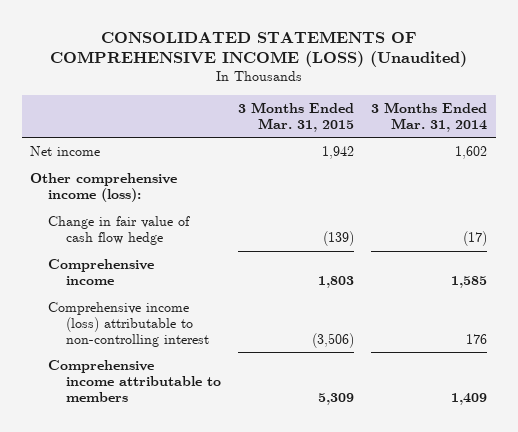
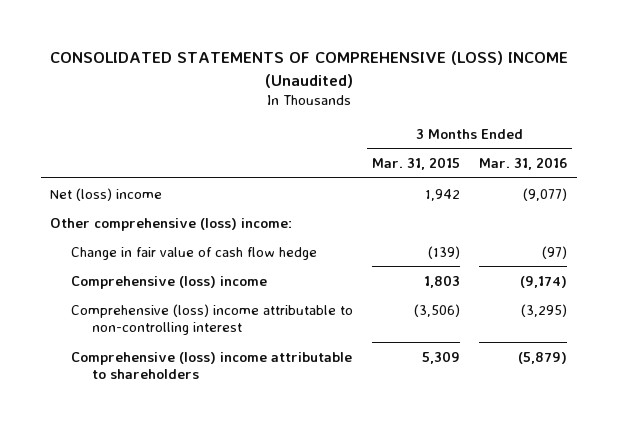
[49,30,467,68] CONSOLIDATED STATEMENTS OF COMPREHENSIVE INCOME (LOSS) (Unaudited) -> [49,51,568,88] CONSOLIDATED STATEMENTS OF COMPREHENSIVE (LOSS) INCOME (Unaudited)
[371,101,488,132] 3 Months Ended Mar. 31, 2014 -> none
none -> [479,157,568,171] Mar. 31, 2016
[30,145,101,156] Net income -> [50,187,163,201] Net (loss) income
[30,172,178,202] Other comprehensive income (loss): -> [50,217,293,231] Other comprehensive (loss) income:
[48,258,155,285] Comprehensive income -> [71,275,268,289] Comprehensive (loss) income
[48,301,210,347] Comprehensive income (loss) attributable to non-controlling interest -> [71,303,354,336] Comprehensive (loss) income attributable to non-controlling interest
[48,359,222,402] Comprehensive income attributable to members -> [71,351,353,380] Comprehensive (loss) income attributable to shareholders

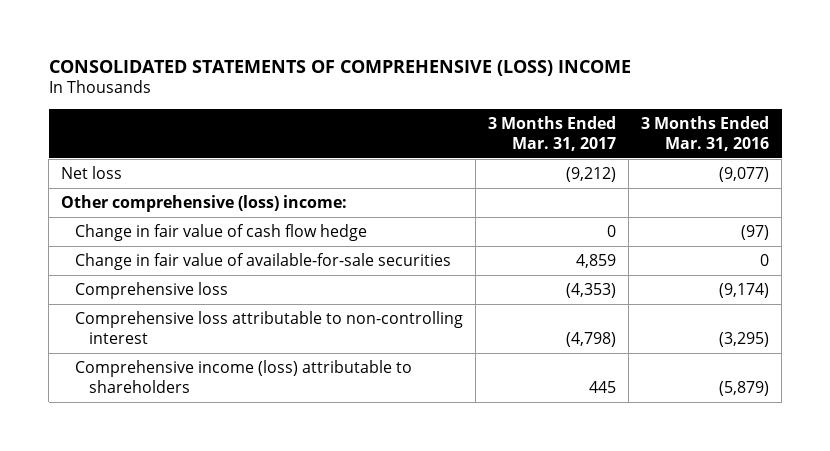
[49,51,568,88] CONSOLIDATED STATEMENTS OF COMPREHENSIVE (LOSS) INCOME (Unaudited) -> [48,59,631,76] CONSOLIDATED STATEMENTS OF COMPREHENSIVE (LOSS) INCOME
[372,157,461,171] Mar. 31, 2015 -> none
none -> [488,115,617,151] 3 Months Ended Mar. 31, 2017
[50,187,163,201] Net (loss) income -> [61,166,123,180] Net loss
none -> [74,253,451,271] Change in fair value of available-for-sale securities
[71,275,268,289] Comprehensive (loss) income -> [74,282,228,300] Comprehensive loss
[71,303,354,336] Comprehensive (loss) income attributable to non-controlling interest -> [74,311,463,344] Comprehensive loss attributable to non-controlling interest
[71,351,353,380] Comprehensive (loss) income attributable to shareholders -> [74,360,412,393] Comprehensive income (loss) attributable to shareholders

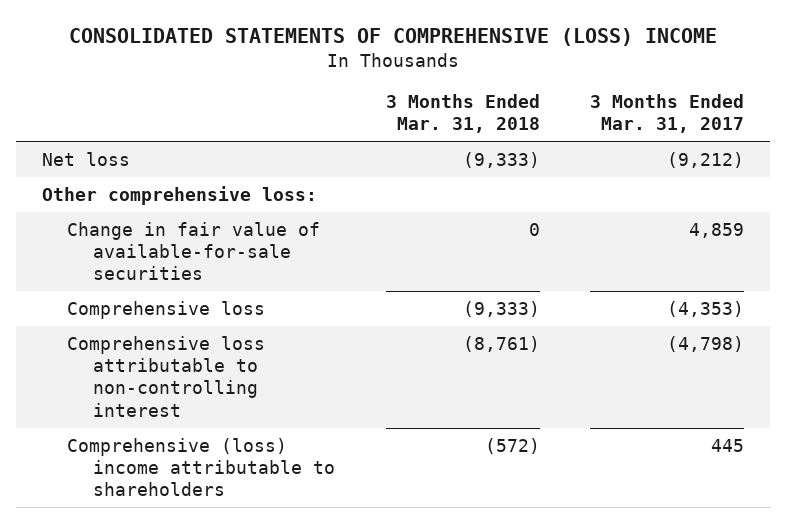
[641,115,770,151] 3 Months Ended Mar. 31, 2016 -> none
none -> [385,93,540,134] 3 Months Ended Mar. 31, 2018
[74,224,367,242] Change in fair value of cash flow hedge -> none
[61,195,348,213] Other comprehensive (loss) income: -> [41,185,317,205] Other comprehensive loss:
[74,360,412,393] Comprehensive income (loss) attributable to shareholders -> [67,437,336,497] Comprehensive (loss) income attributable to shareholders

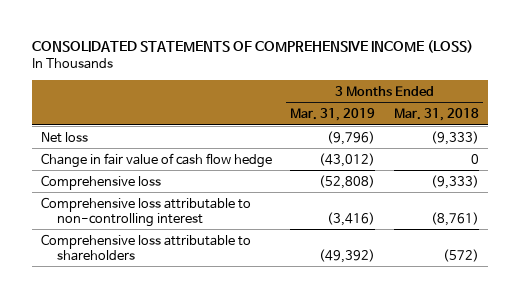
[69,28,718,47] CONSOLIDATED STATEMENTS OF COMPREHENSIVE (LOSS) INCOME -> [31,40,473,54] CONSOLIDATED STATEMENTS OF COMPREHENSIVE INCOME (LOSS)
[590,93,745,134] 3 Months Ended Mar. 31, 2017 -> none
none -> [290,108,376,122] Mar. 31, 2019
[41,185,317,205] Other comprehensive loss: -> none
[67,221,321,281] Change in fair value of available-for-sale securities -> none
none -> [41,152,273,168] Change in fair value of cash flow hedge
[67,437,336,497] Comprehensive (loss) income attributable to shareholders -> [41,233,252,261] Comprehensive loss attributable to shareholders

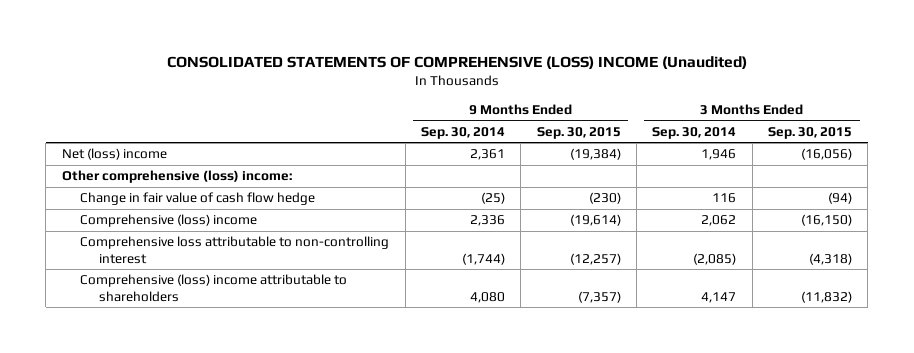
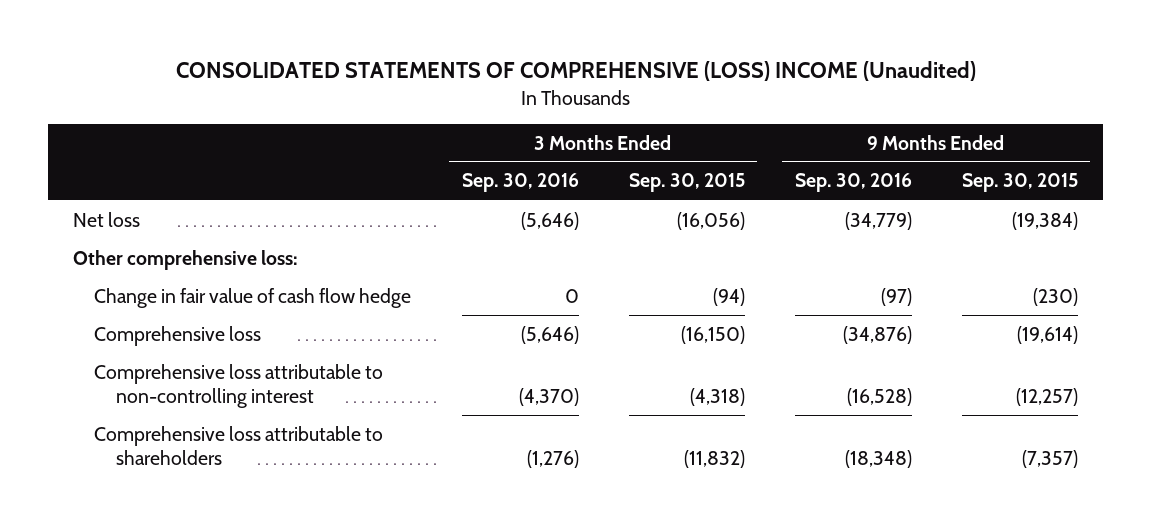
[420,126,505,139] Sep. 30, 2014 -> none
[652,126,737,139] Sep. 30, 2014 -> none
none -> [461,173,579,193] Sep. 30, 2016
none -> [794,173,912,193] Sep. 30, 2016
[61,148,167,161] Net (loss) income -> [73,211,141,227] Net loss
[61,170,292,184] Other comprehensive (loss) income: -> [73,249,299,270] Other comprehensive loss:
[80,214,258,228] Comprehensive (loss) income -> [94,325,262,346] Comprehensive loss
[80,274,348,302] Comprehensive (loss) income attributable to shareholders -> [94,425,384,466] Comprehensive loss attributable to shareholders

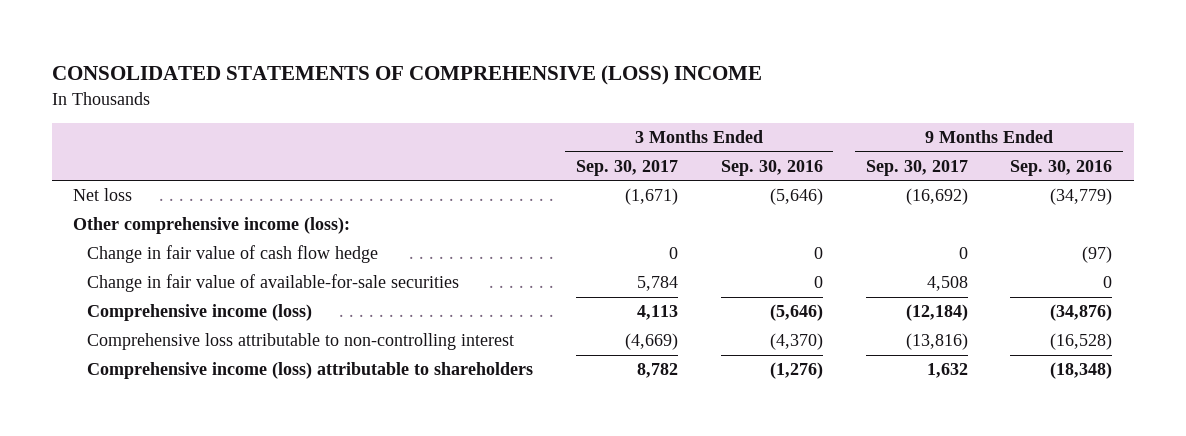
[175,61,976,82] CONSOLIDATED STATEMENTS OF COMPREHENSIVE (LOSS) INCOME (Unaudited) -> [52,65,763,86] CONSOLIDATED STATEMENTS OF COMPREHENSIVE (LOSS) INCOME
[628,173,745,193] Sep. 30, 2015 -> none
[961,173,1078,193] Sep. 30, 2015 -> none
none -> [575,159,678,176] Sep. 30, 2017
none -> [865,159,968,176] Sep. 30, 2017
[73,249,299,270] Other comprehensive loss: -> [73,217,351,235] Other comprehensive income (loss):
none -> [86,274,459,293] Change in fair value of available-for-sale securities
[94,325,262,346] Comprehensive loss -> [86,304,312,322] Comprehensive income (loss)
[94,425,384,466] Comprehensive loss attributable to shareholders -> [86,362,533,380] Comprehensive income (loss) attributable to shareholders

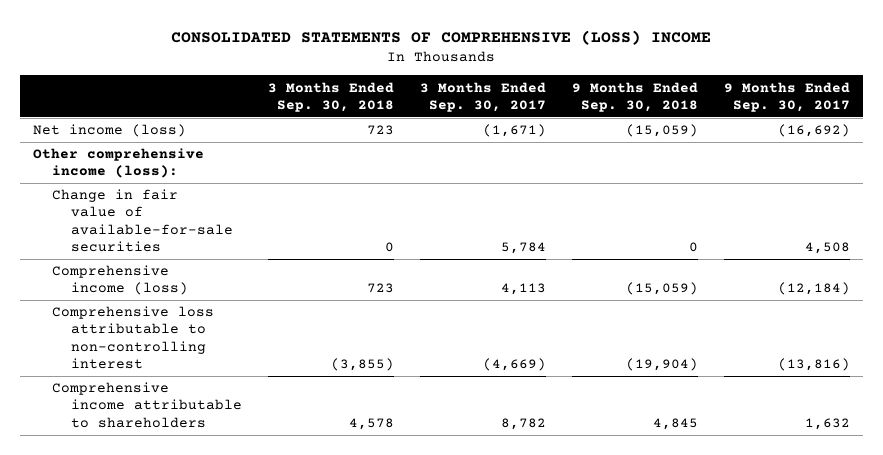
[720,159,823,176] Sep. 30, 2016 -> none
[1010,159,1113,176] Sep. 30, 2016 -> none
none -> [267,81,394,112] 3 Months Ended Sep. 30, 2018
none -> [572,81,699,112] 9 Months Ended Sep. 30, 2018
[73,188,133,202] Net loss -> [32,124,186,138] Net income (loss)
[86,245,378,264] Change in fair value of cash flow hedge -> none
[86,362,533,380] Comprehensive income (loss) attributable to shareholders -> [51,382,242,428] Comprehensive income attributable to shareholders

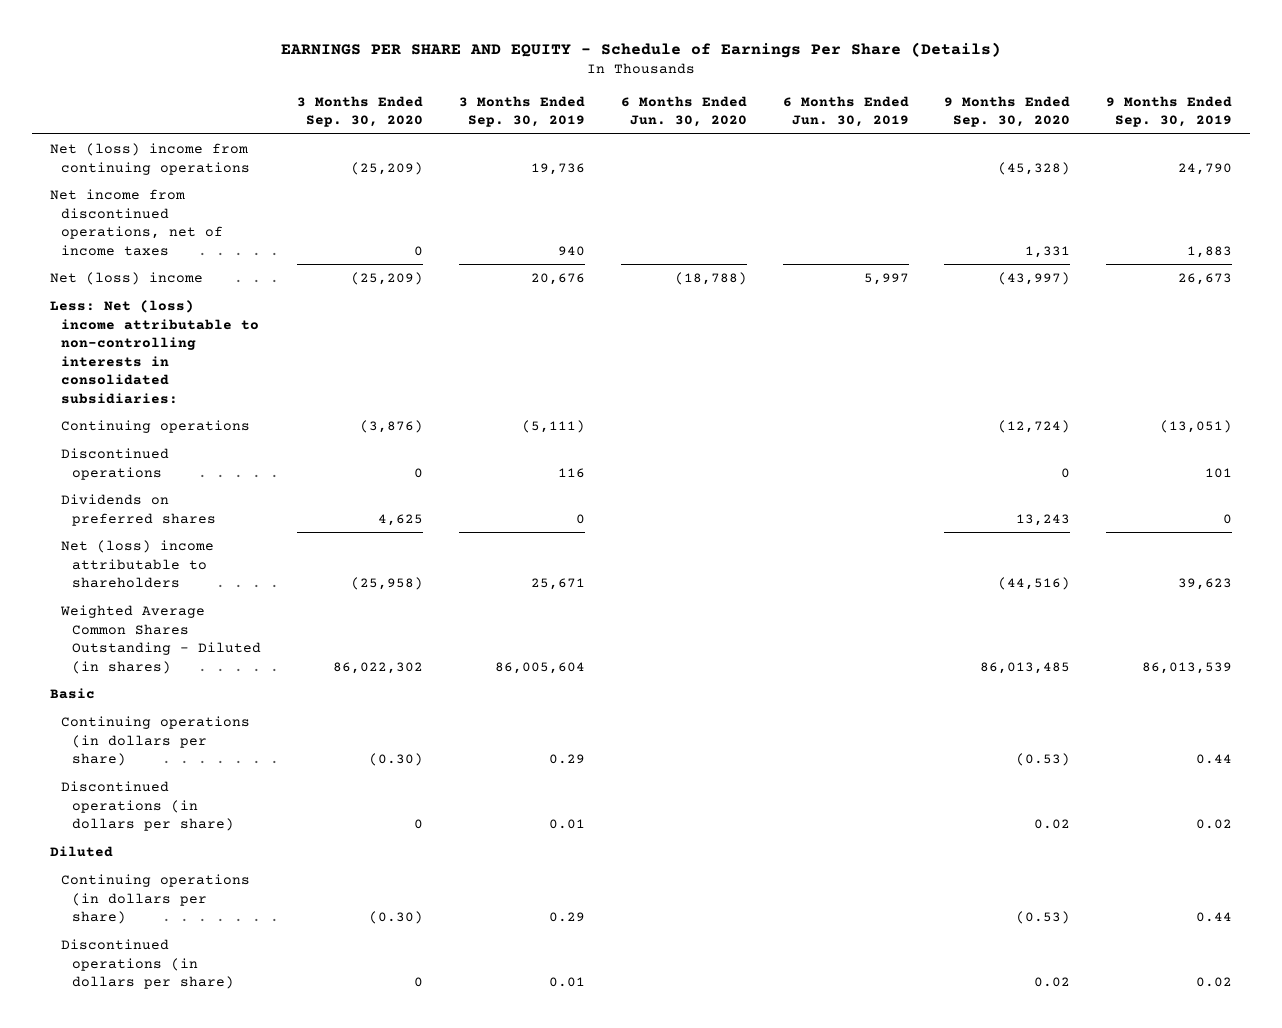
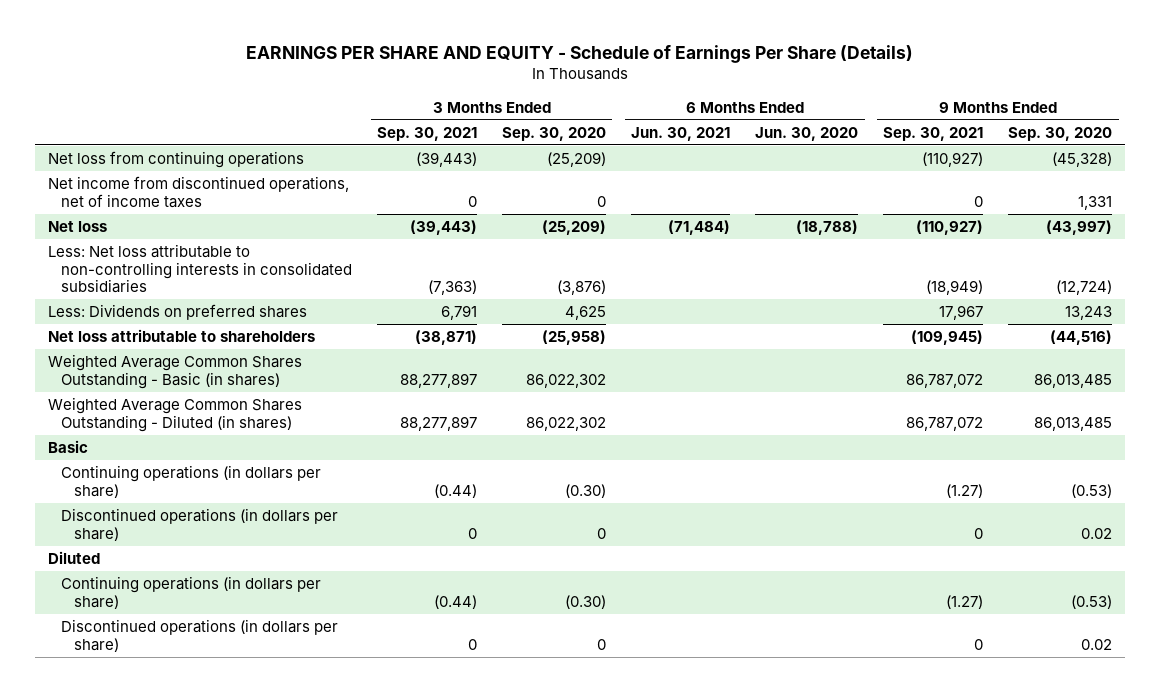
[458,95,585,128] 3 Months Ended Sep. 30, 2019 -> none
[782,95,909,128] 6 Months Ended Jun. 30, 2019 -> none
[1106,95,1233,128] 9 Months Ended Sep. 30, 2019 -> none
none -> [377,126,478,141] Sep. 30, 2021
none -> [631,126,731,141] Jun. 30, 2021
none -> [883,126,984,141] Sep. 30, 2021
[49,142,250,175] Net (loss) income from continuing operations -> [47,151,304,169] Net loss from continuing operations
[49,299,259,404] Less: Net (loss) income attributable to non-controlling interests in consolidated subsidiaries: -> none
[60,447,169,480] Discontinued operations -> none
[49,271,203,285] Net (loss) income -> [47,221,107,233] Net loss
[60,419,250,433] Continuing operations -> [47,244,353,294] Less: Net loss attributable to non-controlling interests in consolidated subsidiaries
[60,493,216,526] Dividends on preferred shares -> [47,304,307,321] Less: Dividends on preferred shares
[60,539,214,589] Net (loss) income attributable to shareholders -> [47,329,315,343] Net loss attributable to shareholders
none -> [47,354,302,389] Weighted Average Common Shares Outstanding - Basic (in shares)

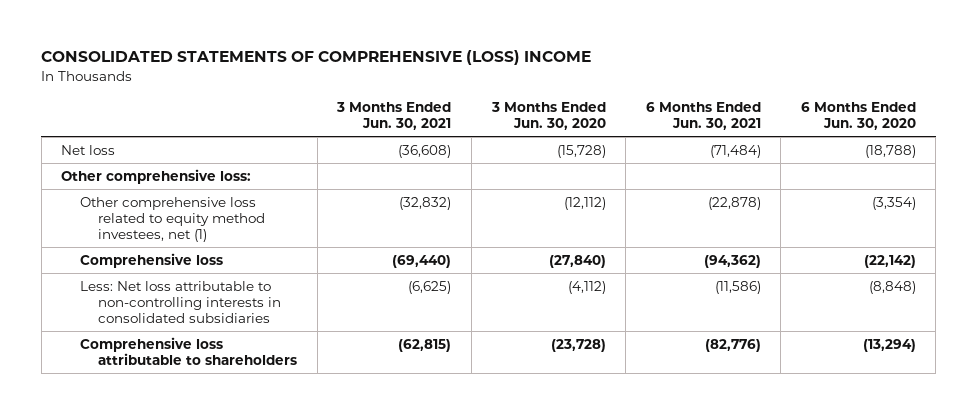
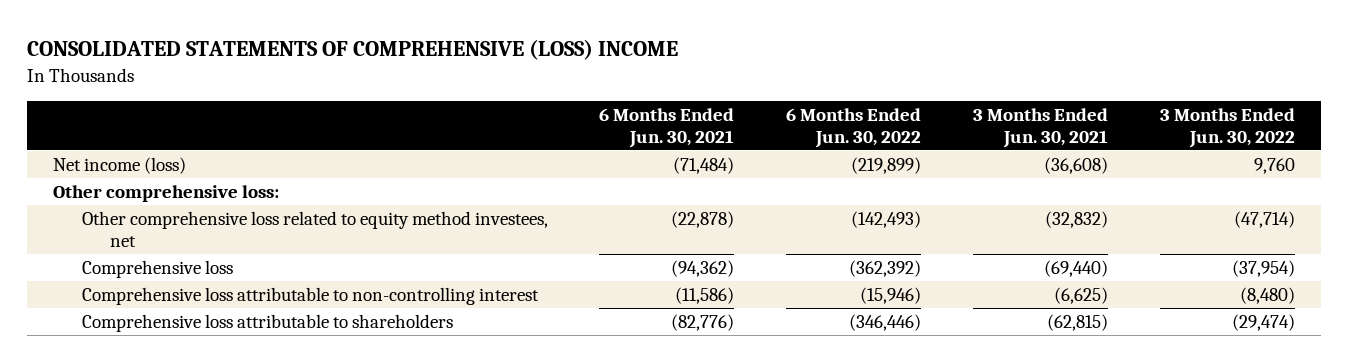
[490,101,606,130] 3 Months Ended Jun. 30, 2020 -> none
[800,101,916,130] 6 Months Ended Jun. 30, 2020 -> none
none -> [786,107,922,148] 6 Months Ended Jun. 30, 2022
none -> [1159,107,1295,148] 3 Months Ended Jun. 30, 2022
[61,144,116,155] Net loss -> [53,157,187,175] Net income (loss)
[79,196,266,242] Other comprehensive loss related to equity method investees, net (1) -> [81,211,548,248] Other comprehensive loss related to equity method investees, net
[79,280,282,323] Less: Net loss attributable to non-controlling interests in consolidated subsidiaries -> [81,287,539,306] Comprehensive loss attributable to non-controlling interest

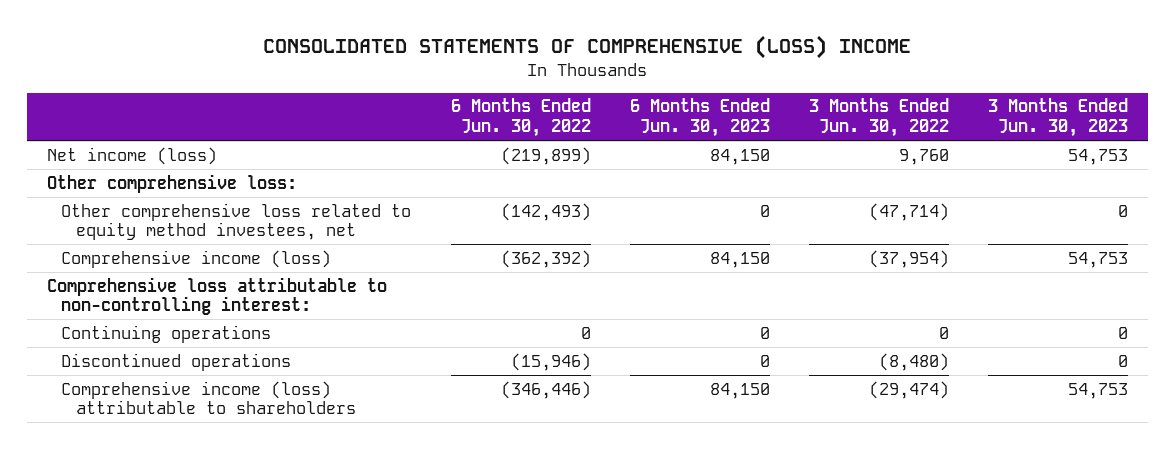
[599,107,735,148] 6 Months Ended Jun. 30, 2021 -> none
[973,107,1109,148] 3 Months Ended Jun. 30, 2021 -> none
none -> [629,98,770,138] 6 Months Ended Jun. 30, 2023
none -> [988,98,1129,138] 3 Months Ended Jun. 30, 2023
[81,260,233,279] Comprehensive loss -> [61,249,332,268] Comprehensive income (loss)
none -> [46,276,387,316] Comprehensive loss attributable to non-controlling interest:
none -> [61,324,272,343] Continuing operations
[81,287,539,306] Comprehensive loss attributable to non-controlling interest -> [61,352,292,371] Discontinued operations
[81,314,453,333] Comprehensive loss attributable to shareholders -> [61,380,357,415] Comprehensive income (loss) attributable to shareholders

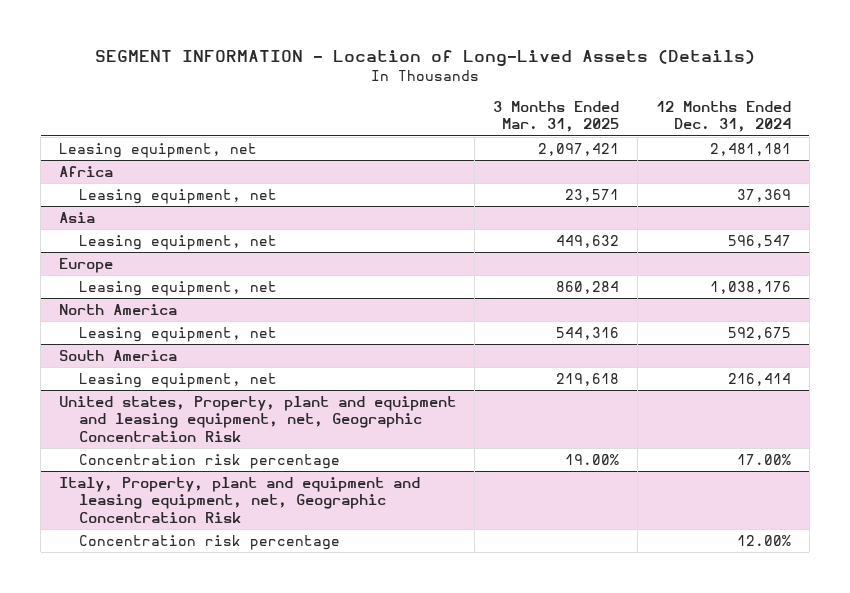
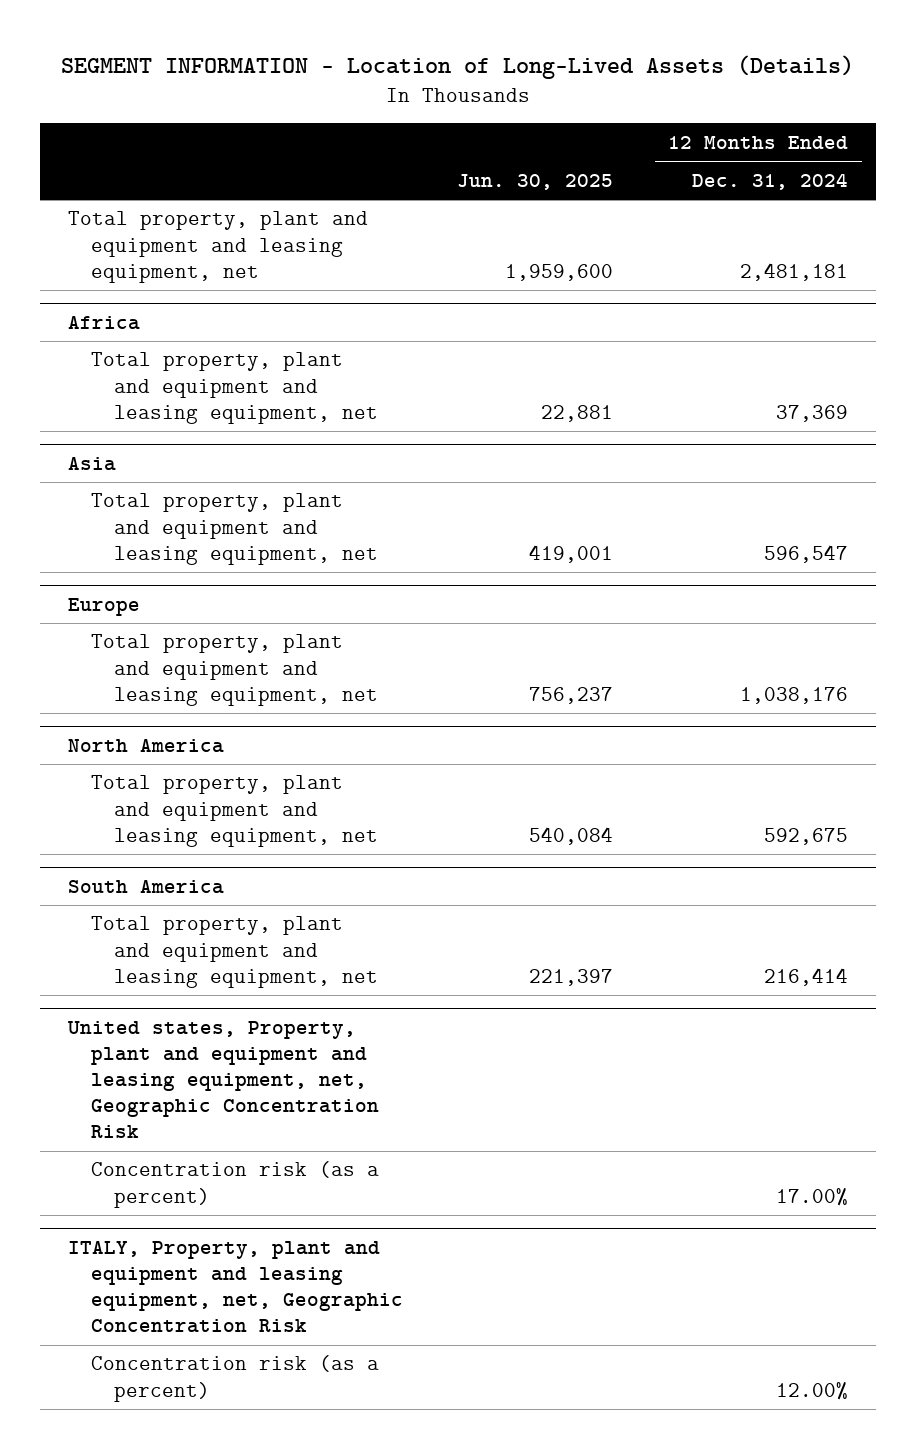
[492,100,619,133] 3 Months Ended Mar. 31, 2025 -> none
none -> [457,173,614,190] Jun. 30, 2025
[59,142,258,158] Leasing equipment, net -> [67,211,368,283] Total property, plant and equipment and leasing equipment, net
[78,188,277,204] Leasing equipment, net -> [90,352,378,424] Total property, plant and equipment and leasing equipment, net
[78,234,277,250] Leasing equipment, net -> [90,493,378,565] Total property, plant and equipment and leasing equipment, net
[78,280,277,296] Leasing equipment, net -> [90,634,378,706] Total property, plant and equipment and leasing equipment, net
[78,326,277,342] Leasing equipment, net -> [90,775,378,847] Total property, plant and equipment and leasing equipment, net
[78,372,277,388] Leasing equipment, net -> [90,916,378,988] Total property, plant and equipment and leasing equipment, net
[78,453,340,469] Concentration risk percentage -> [90,1161,379,1208] Concentration risk (as a percent)
[59,476,421,523] Italy, Property, plant and equipment and leasing equipment, net, Geographic Concentration Risk -> [67,1240,403,1334] ITALY, Property, plant and equipment and leasing equipment, net, Geographic Concentration Risk
[78,534,340,550] Concentration risk percentage -> [90,1355,379,1402] Concentration risk (as a percent)

